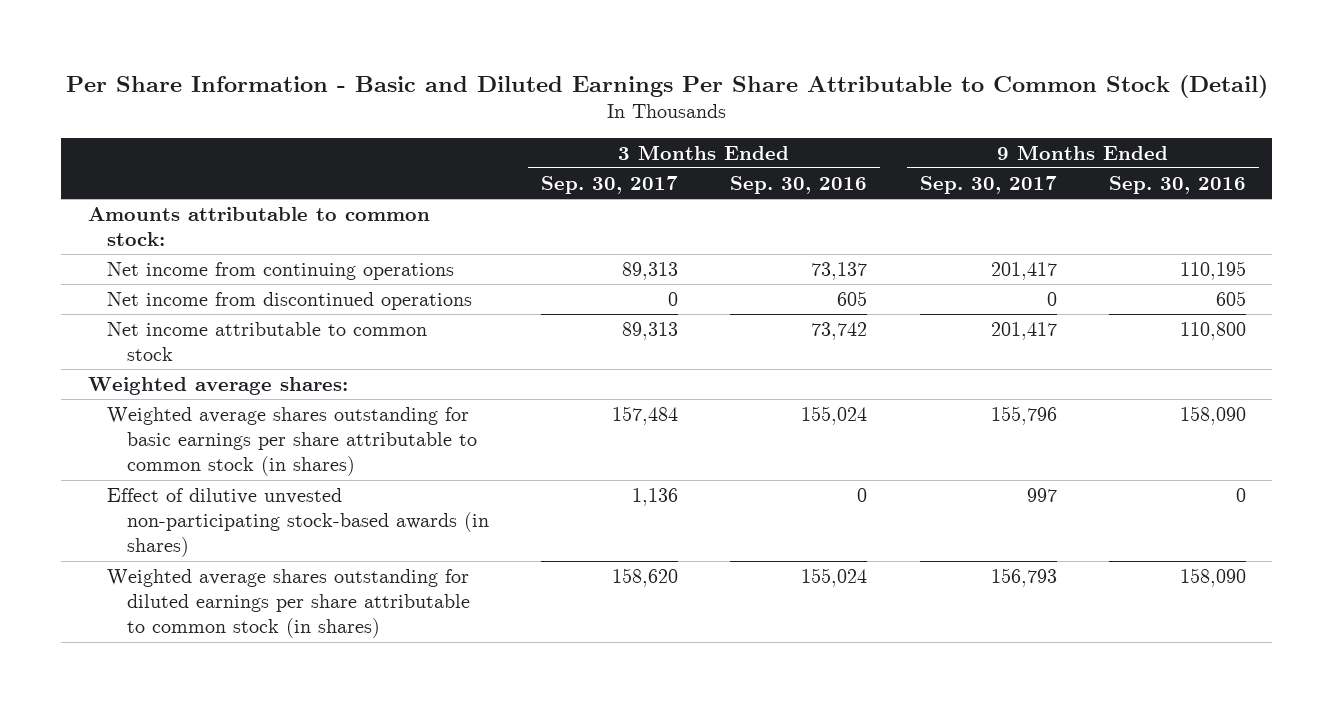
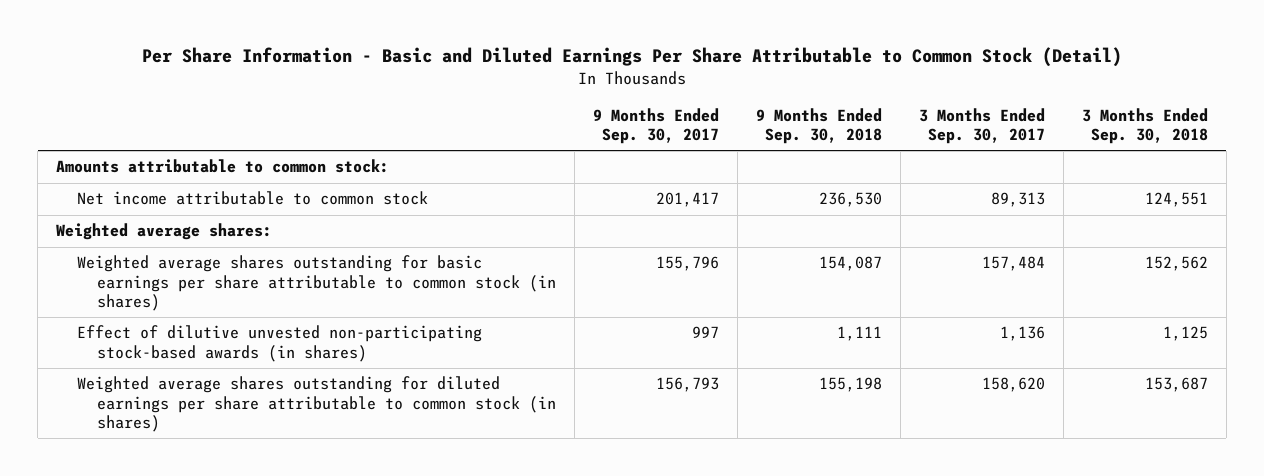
[730,175,868,194] Sep. 30, 2016 -> none
[1109,175,1247,194] Sep. 30, 2016 -> none
none -> [756,107,883,145] 9 Months Ended Sep. 30, 2018
none -> [1081,107,1208,145] 3 Months Ended Sep. 30, 2018
[107,261,455,280] Net income from continuing operations -> none
[107,291,473,310] Net income from discontinued operations -> none

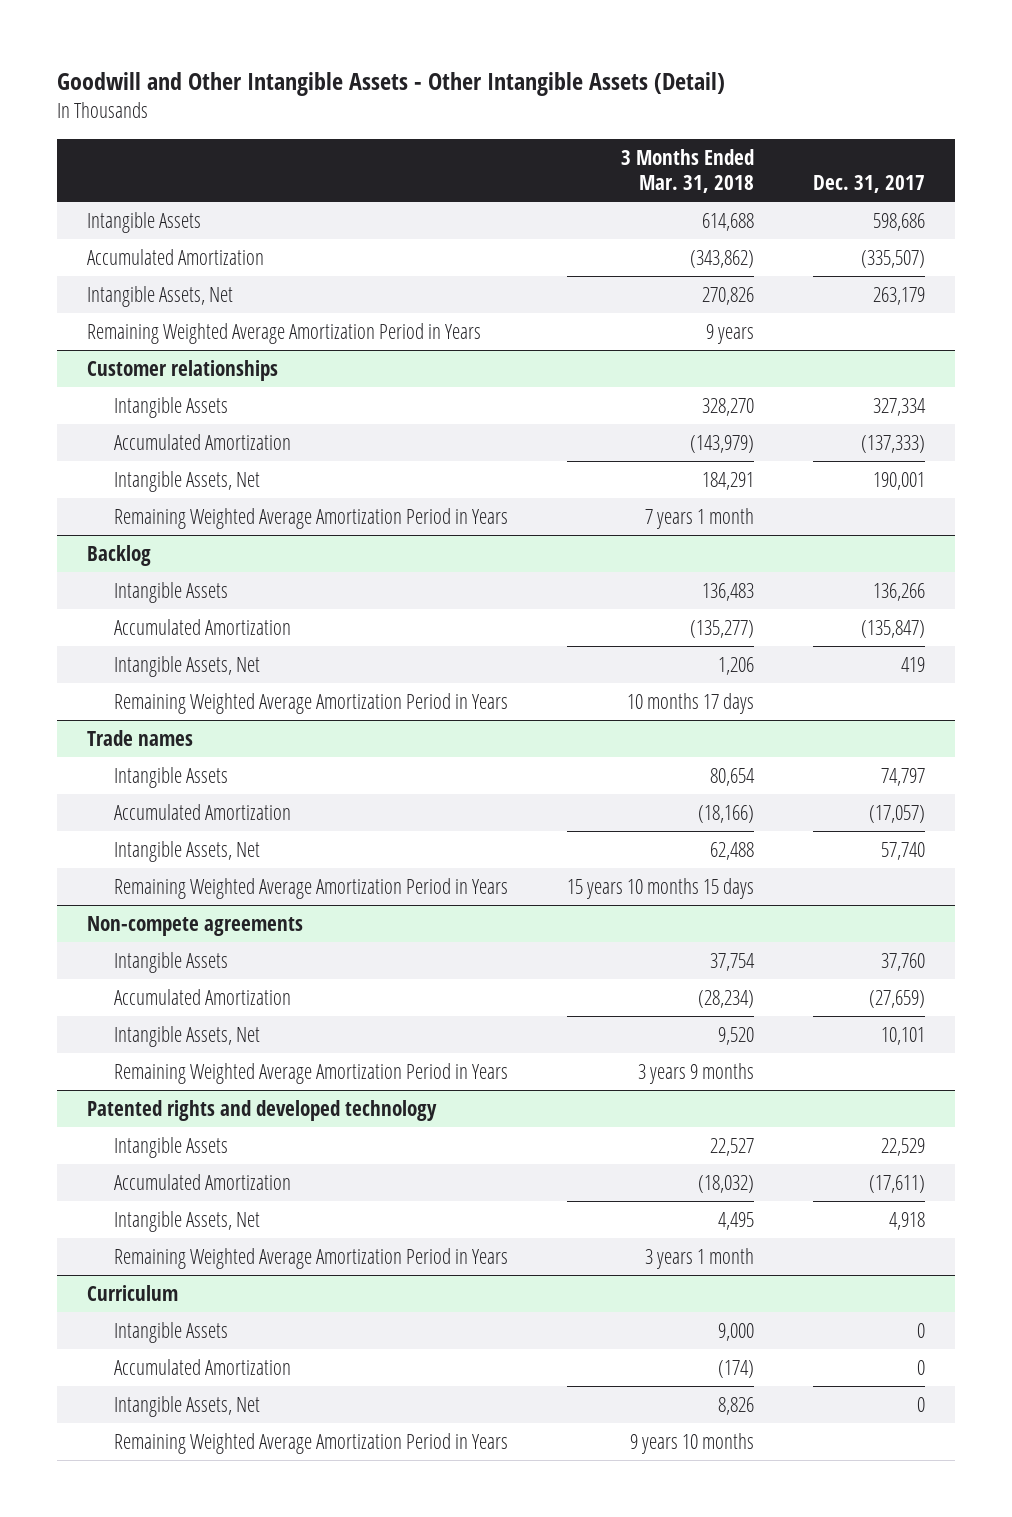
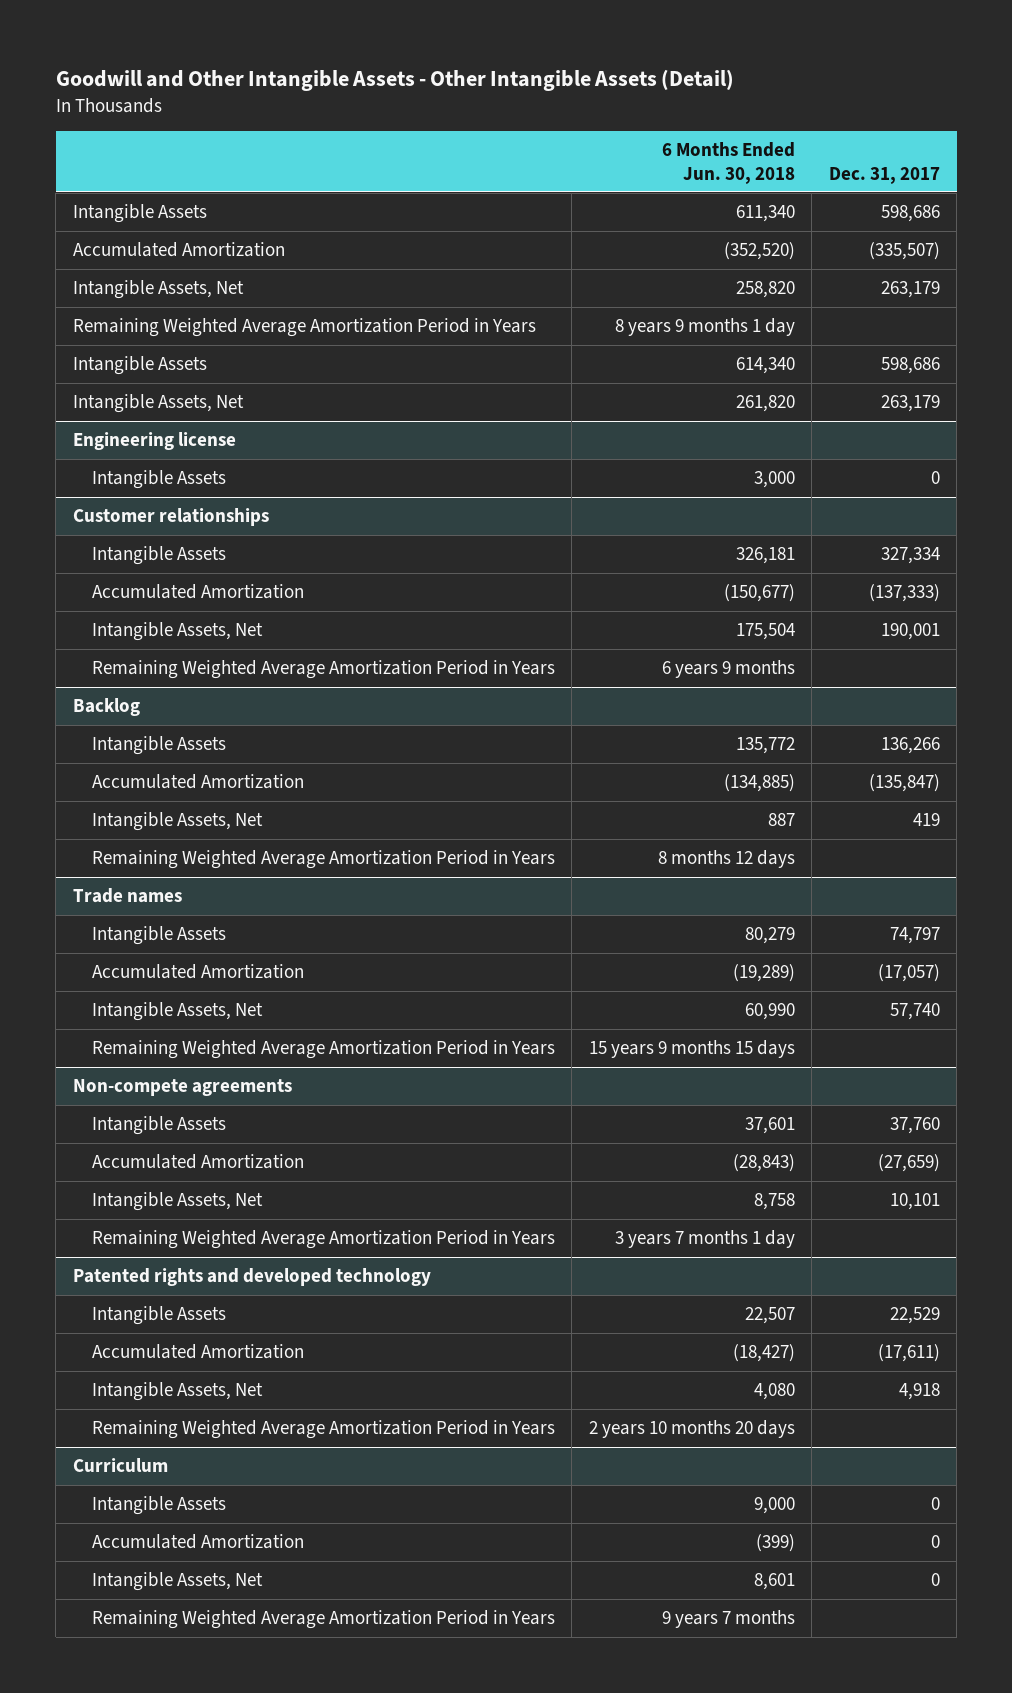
[621,148,755,194] 3 Months Ended Mar. 31, 2018 -> none
none -> [661,142,795,184] 6 Months Ended Jun. 30, 2018
none -> [72,356,207,376] Intangible Assets
none -> [72,394,244,414] Intangible Assets, Net
none -> [72,432,236,451] Engineering license
none -> [91,470,226,490] Intangible Assets

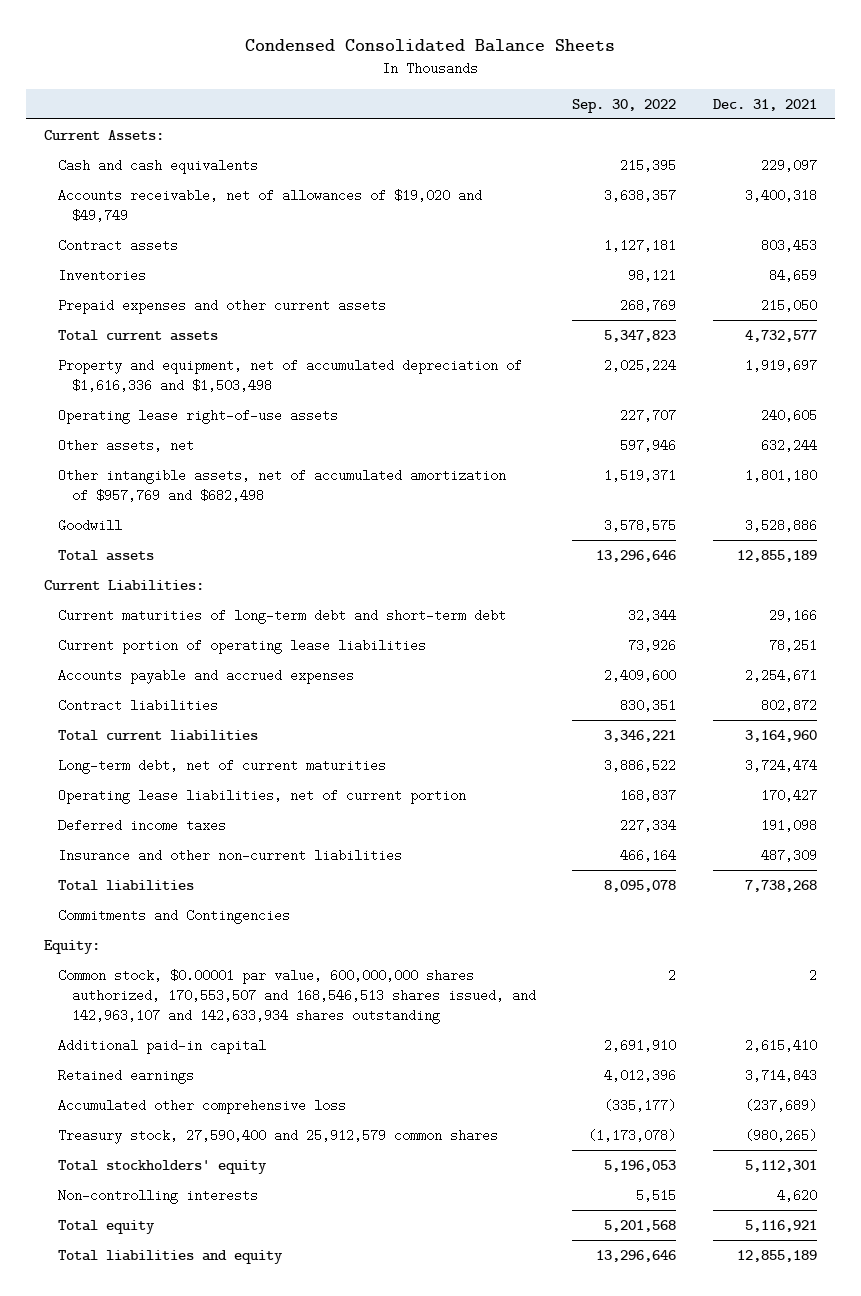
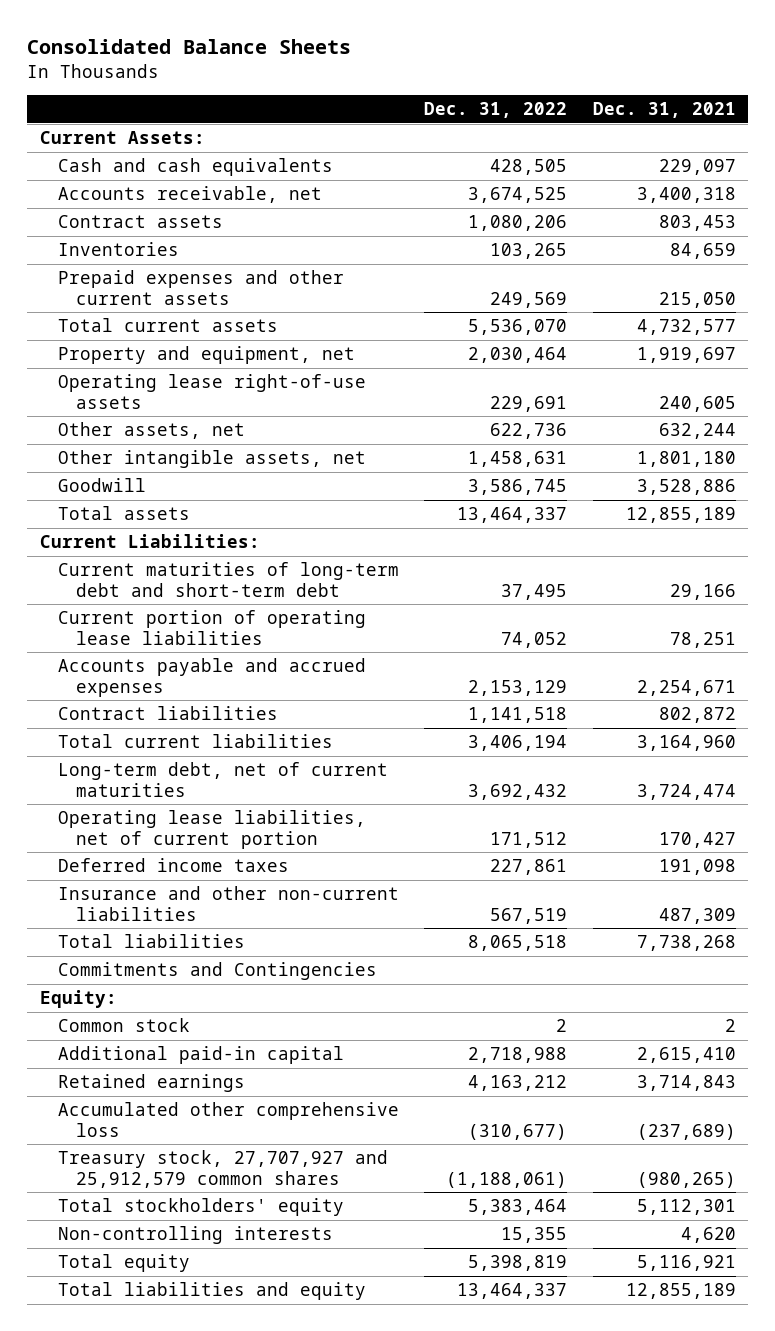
[245,38,616,52] Condensed Consolidated Balance Sheets -> [27,39,352,55] Consolidated Balance Sheets
[572,98,677,113] Sep. 30, 2022 -> none
none -> [424,102,568,119] Dec. 31, 2022
[58,188,483,222] Accounts receivable, net of allowances of $19,020 and $49,749 -> [58,186,323,204] Accounts receivable, net
[58,358,523,392] Property and equipment, net of accumulated depreciation of $1,616,336 and $1,503,498 -> [58,346,356,365] Property and equipment, net
[58,468,507,502] Other intangible assets, net of accumulated amortization of $957,769 and $682,498 -> [58,450,367,469] Other intangible assets, net
[58,968,537,1024] Common stock, $0.00001 par value, 600,000,000 shares authorized, 170,553,507 and 168,546,513 shares issued, and 142,963,107 and 142,633,934 shares outstanding -> [58,1018,191,1033] Common stock
[58,1128,499,1144] Treasury stock, 27,590,400 and 25,912,579 common shares -> [58,1150,389,1188] Treasury stock, 27,707,927 and 25,912,579 common shares

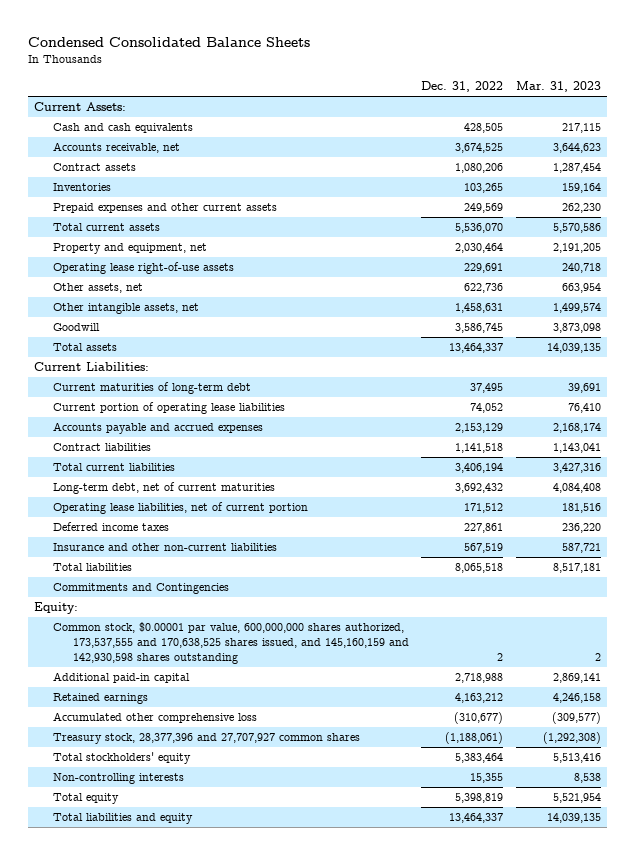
[27,39,352,55] Consolidated Balance Sheets -> [28,36,311,47] Condensed Consolidated Balance Sheets
[592,102,736,119] Dec. 31, 2021 -> none
none -> [515,81,601,93] Mar. 31, 2023
[58,562,400,597] Current maturities of long-term debt and short-term debt -> [53,382,252,395] Current maturities of long-term debt
[58,1018,191,1033] Common stock -> [53,622,409,665] Common stock, $0.00001 par value, 600,000,000 shares authorized, 173,537,555 and 170,638,525 shares issued, and 145,160,159 and 142,930,598 shares outstanding
[58,1150,389,1188] Treasury stock, 27,707,927 and 25,912,579 common shares -> [53,733,361,745] Treasury stock, 28,377,396 and 27,707,927 common shares

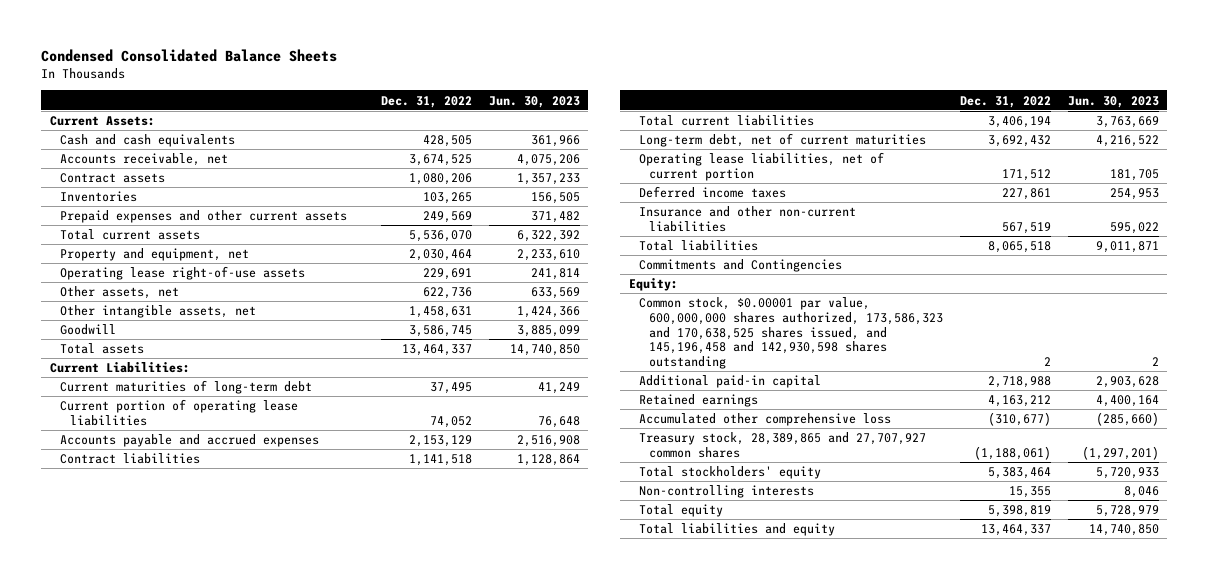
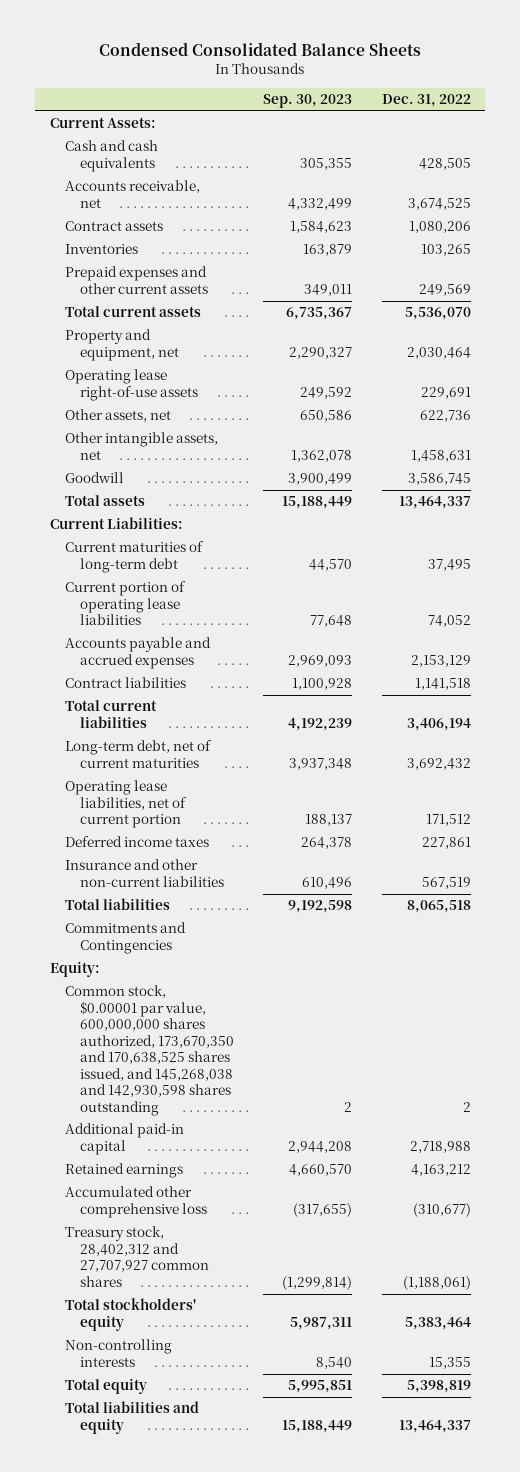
[489,95,581,108] Jun. 30, 2023 -> none
none -> [263,94,353,109] Sep. 30, 2023
[638,297,944,369] Common stock, $0.00001 par value, 600,000,000 shares authorized, 173,586,323 and 170,638,525 shares issued, and 145,196,458 and 142,930,598 shares outstanding -> [64,985,235,1116] Common stock, $0.00001 par value, 600,000,000 shares authorized, 173,670,350 and 170,638,525 shares issued, and 145,268,038 and 142,930,598 shares outstanding
[638,432,926,458] Treasury stock, 28,389,865 and 27,707,927 common shares -> [64,1226,210,1287] Treasury stock, 28,402,312 and 27,707,927 common shares

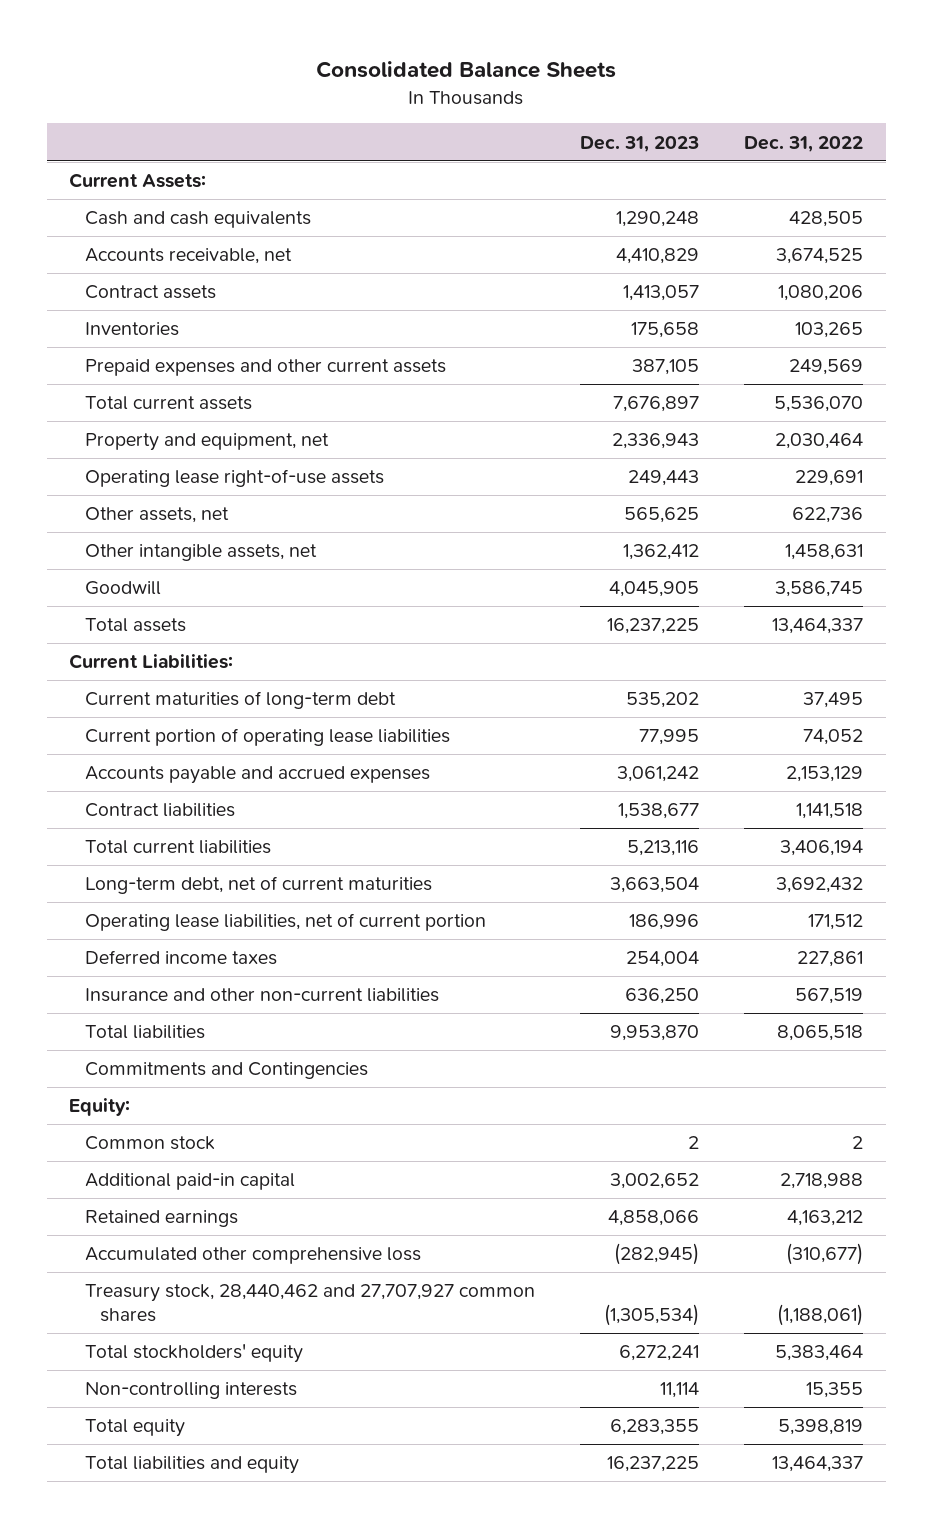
[99,42,422,57] Condensed Consolidated Balance Sheets -> [316,61,617,79] Consolidated Balance Sheets
[263,94,353,109] Sep. 30, 2023 -> none
none -> [579,135,699,152] Dec. 31, 2023
[64,985,235,1116] Common stock, $0.00001 par value, 600,000,000 shares authorized, 173,670,350 and 170,638,525 shares issued, and 145,268,038 and 142,930,598 shares outstanding -> [84,1136,215,1151] Common stock
[64,1226,210,1287] Treasury stock, 28,402,312 and 27,707,927 common shares -> [84,1284,535,1323] Treasury stock, 28,440,462 and 27,707,927 common shares

